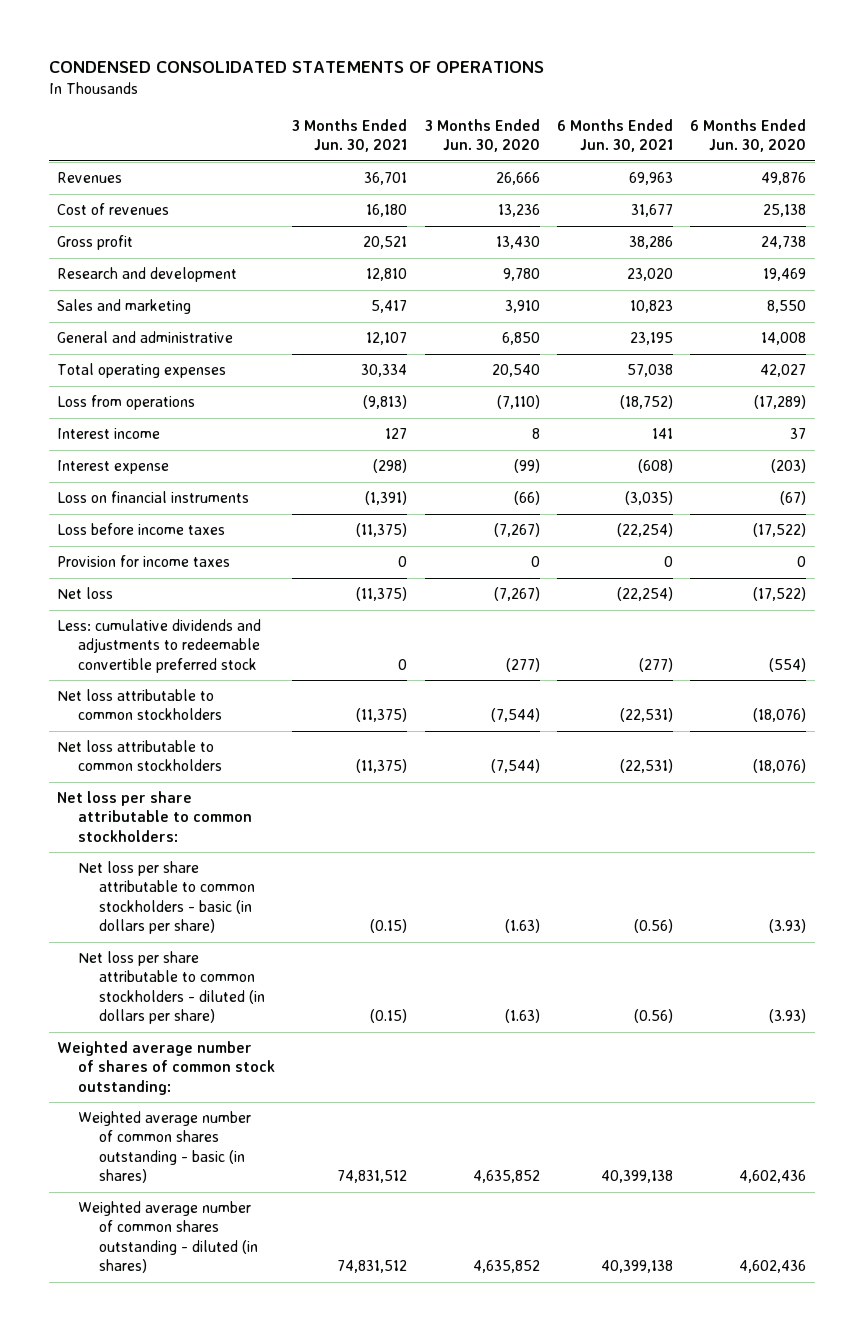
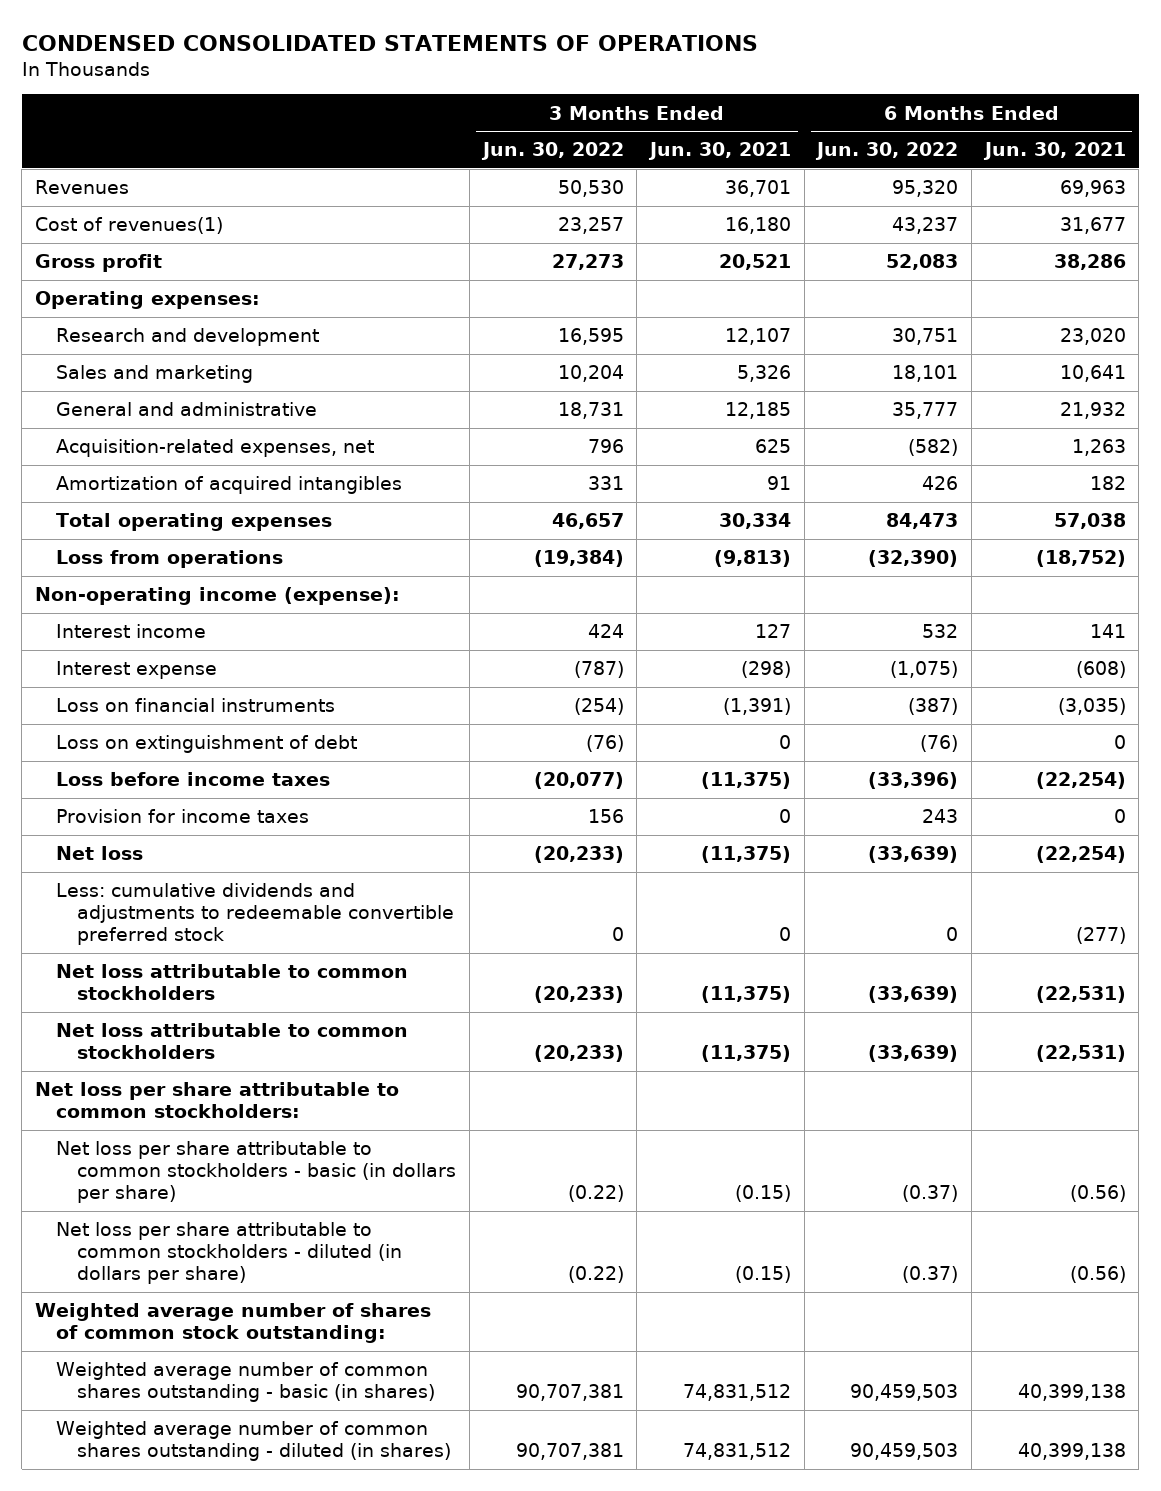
[424,119,540,153] 3 Months Ended Jun. 30, 2020 -> none
[690,119,807,153] 6 Months Ended Jun. 30, 2020 -> none
none -> [480,142,624,161] Jun. 30, 2022
none -> [815,142,959,161] Jun. 30, 2022
[57,203,170,216] Cost of revenues -> [34,217,223,235] Cost of revenues(1)
none -> [34,291,260,310] Operating expenses:
[366,268,408,282] 12,810 -> [725,328,792,346] 12,107
[371,300,408,314] 5,417 -> [737,365,792,383] 5,326
[629,300,673,314] 10,823 -> [1059,365,1126,383] 10,641
[366,332,408,346] 12,107 -> [725,402,792,420] 12,185
[629,332,673,346] 23,195 -> [1059,402,1126,420] 21,932
none -> [56,439,375,458] Acquisition-related expenses, net
none -> [56,476,403,495] Amortization of acquired intangibles
none -> [34,587,400,606] Non-operating income (expense):
none -> [56,735,358,754] Loss on extinguishment of debt

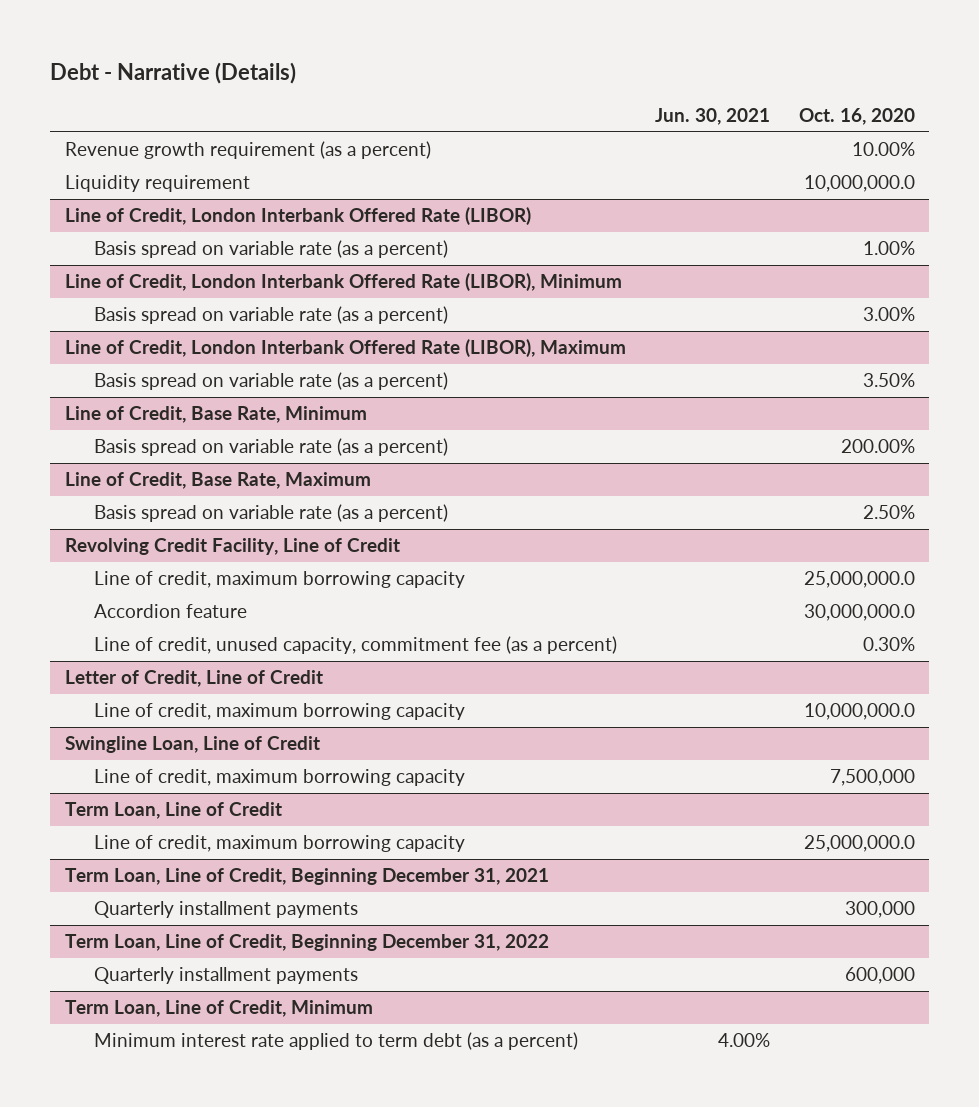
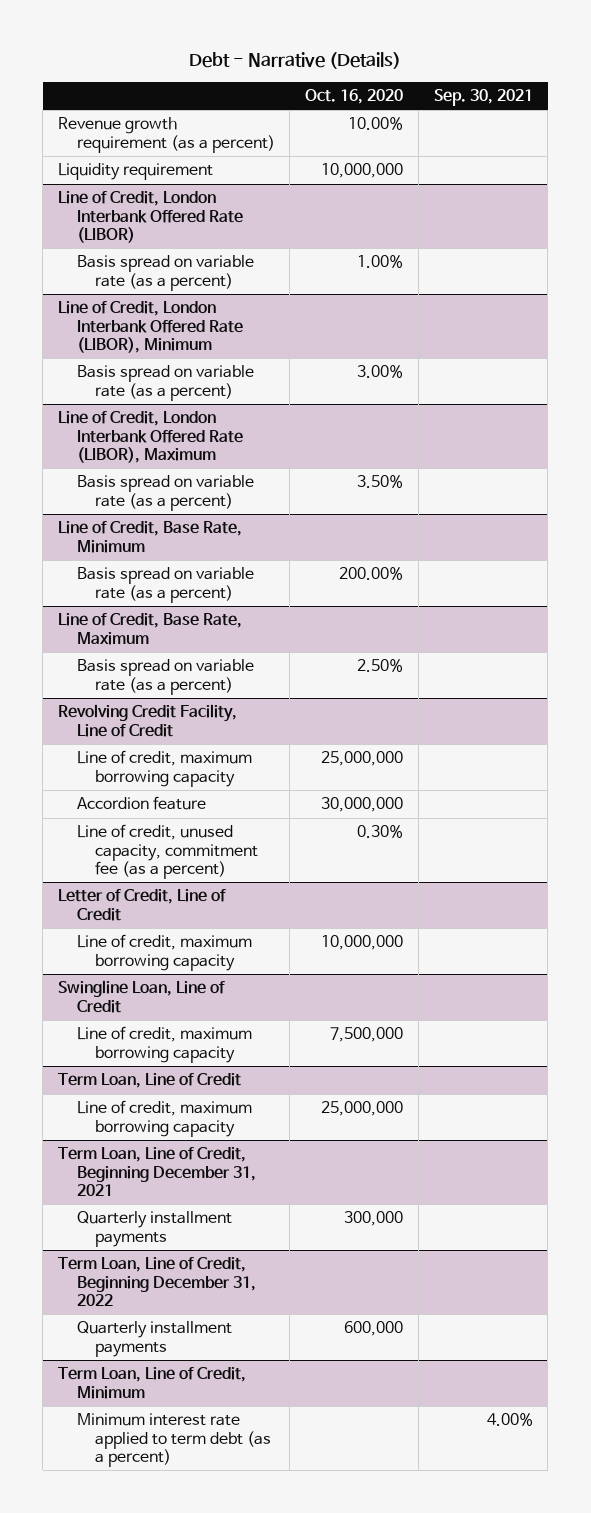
[654,107,770,125] Jun. 30, 2021 -> none
none -> [433,89,533,107] Sep. 30, 2021
[803,175,915,193] 10,000,000.0 -> [321,163,404,179] 10,000,000
[803,571,915,589] 25,000,000.0 -> [321,751,404,767] 25,000,000
[803,604,915,622] 30,000,000.0 -> [321,797,404,813] 30,000,000
[803,703,915,721] 10,000,000.0 -> [321,935,404,951] 10,000,000
[803,835,915,853] 25,000,000.0 -> [321,1101,404,1117] 25,000,000

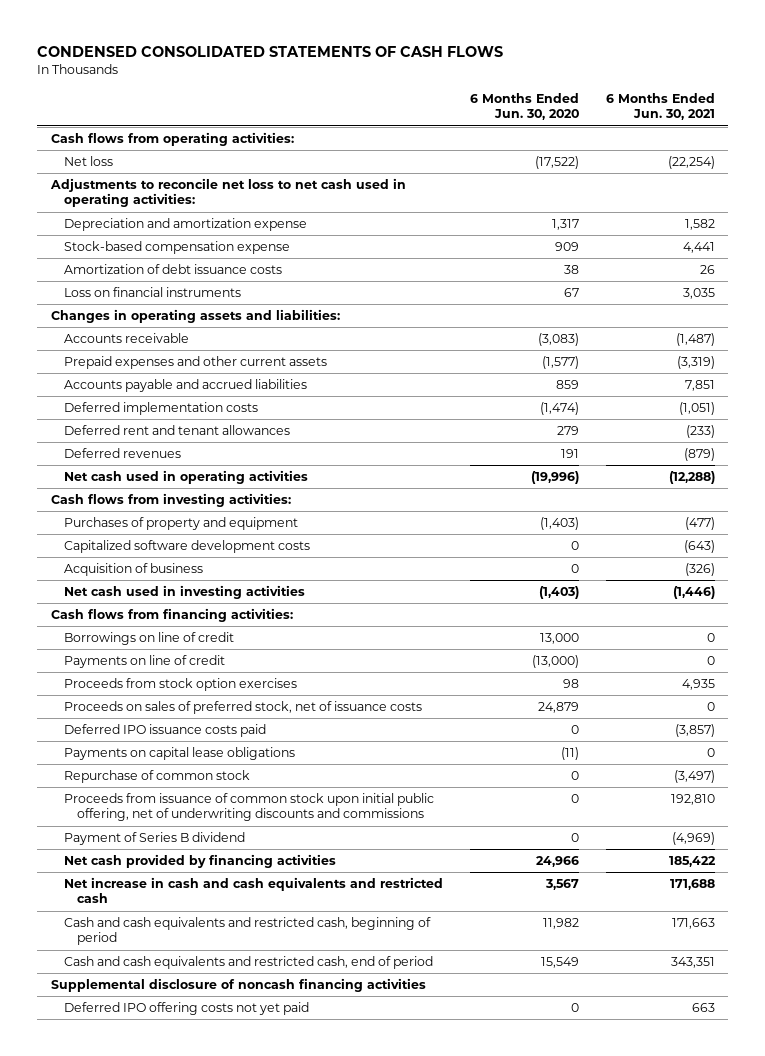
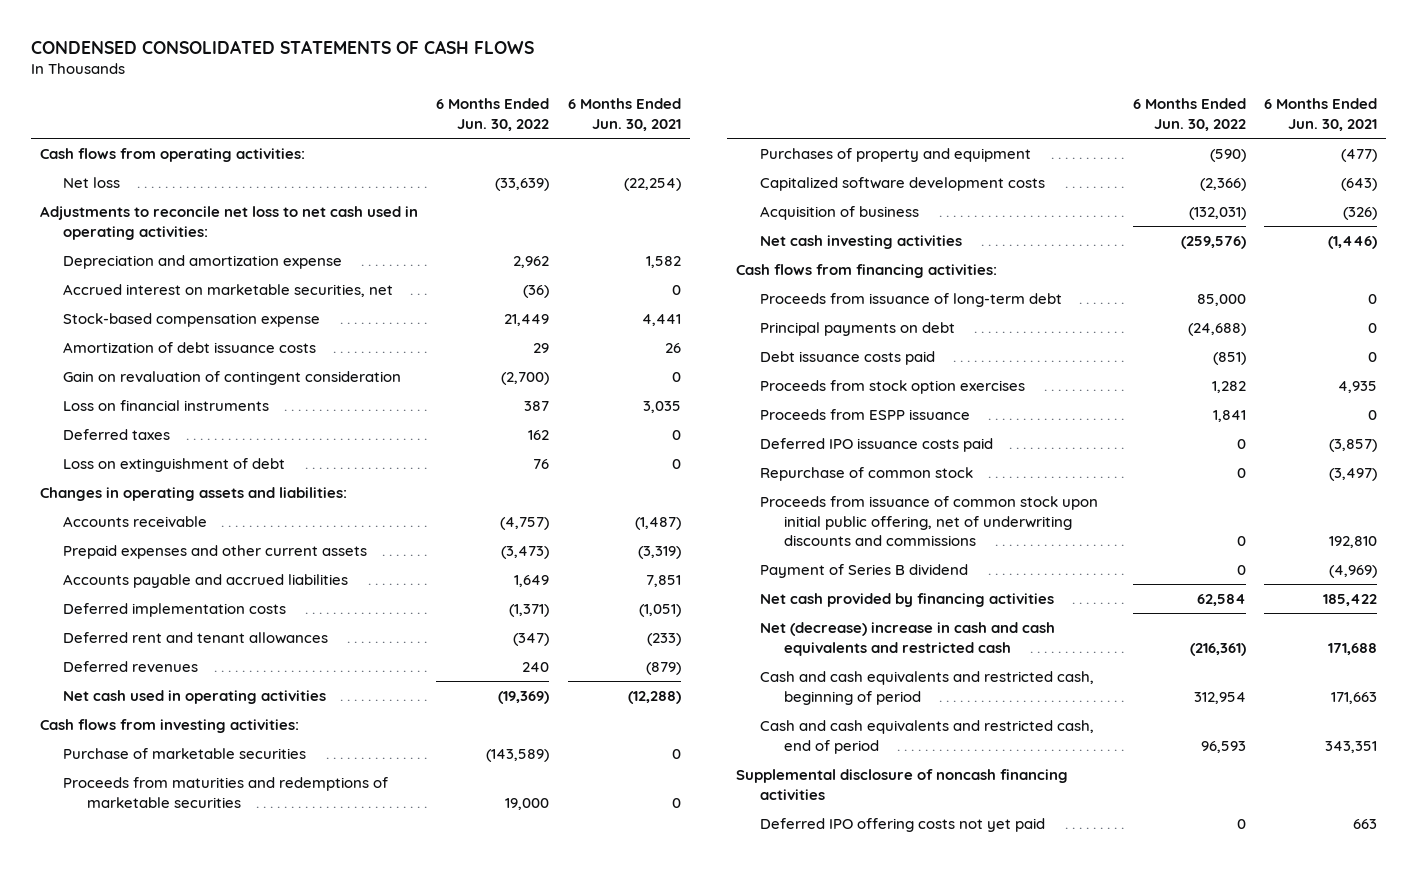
[469,93,579,121] 6 Months Ended Jun. 30, 2020 -> none
none -> [436,98,550,131] 6 Months Ended Jun. 30, 2022
none -> [63,284,394,298] Accrued interest on marketable securities, net
none -> [63,371,402,386] Gain on revaluation of contingent consideration
none -> [63,429,171,441] Deferred taxes
none -> [63,458,286,473] Loss on extinguishment of debt
none -> [63,748,307,760] Purchase of marketable securities
none -> [63,777,389,808] Proceeds from maturities and redemptions of marketable securities
[63,585,305,600] Net cash used in investing activities -> [759,235,962,250] Net cash investing activities
[63,632,234,646] Borrowings on line of credit -> none
[63,655,225,669] Payments on line of credit -> none
none -> [759,293,1062,308] Proceeds from issuance of long-term debt
none -> [759,322,955,337] Principal payments on debt
none -> [759,351,935,366] Debt issuance costs paid
[63,701,422,715] Proceeds on sales of preferred stock, net of issuance costs -> none
none -> [759,409,970,421] Proceeds from ESPP issuance
[63,747,295,761] Payments on capital lease obligations -> none
[63,877,443,904] Net increase in cash and cash equivalents and restricted cash -> [759,622,1055,656] Net (decrease) increase in cash and cash equivalents and restricted cash

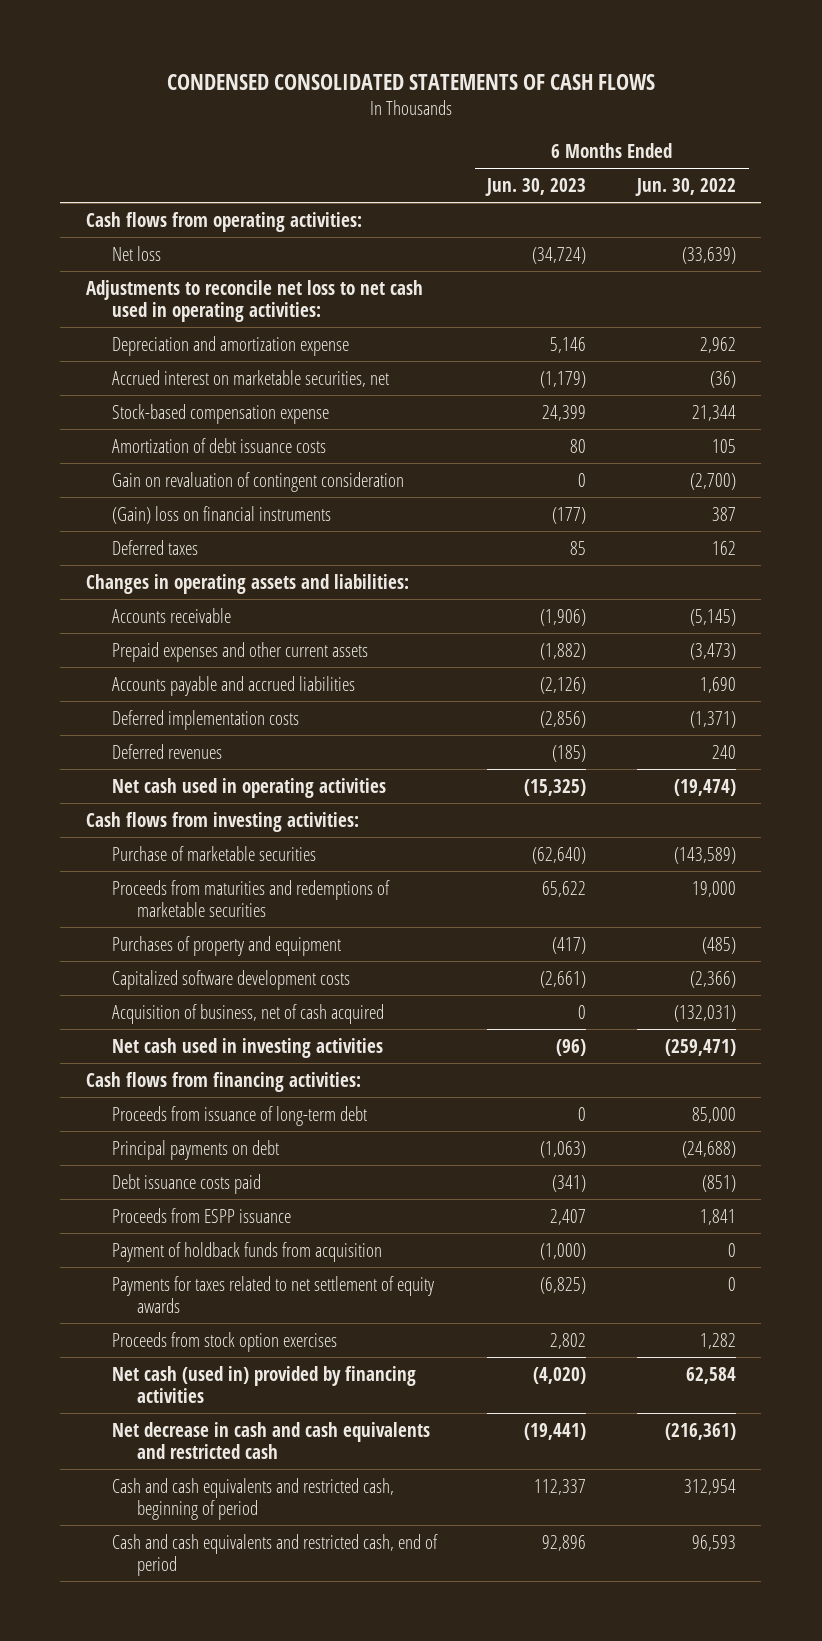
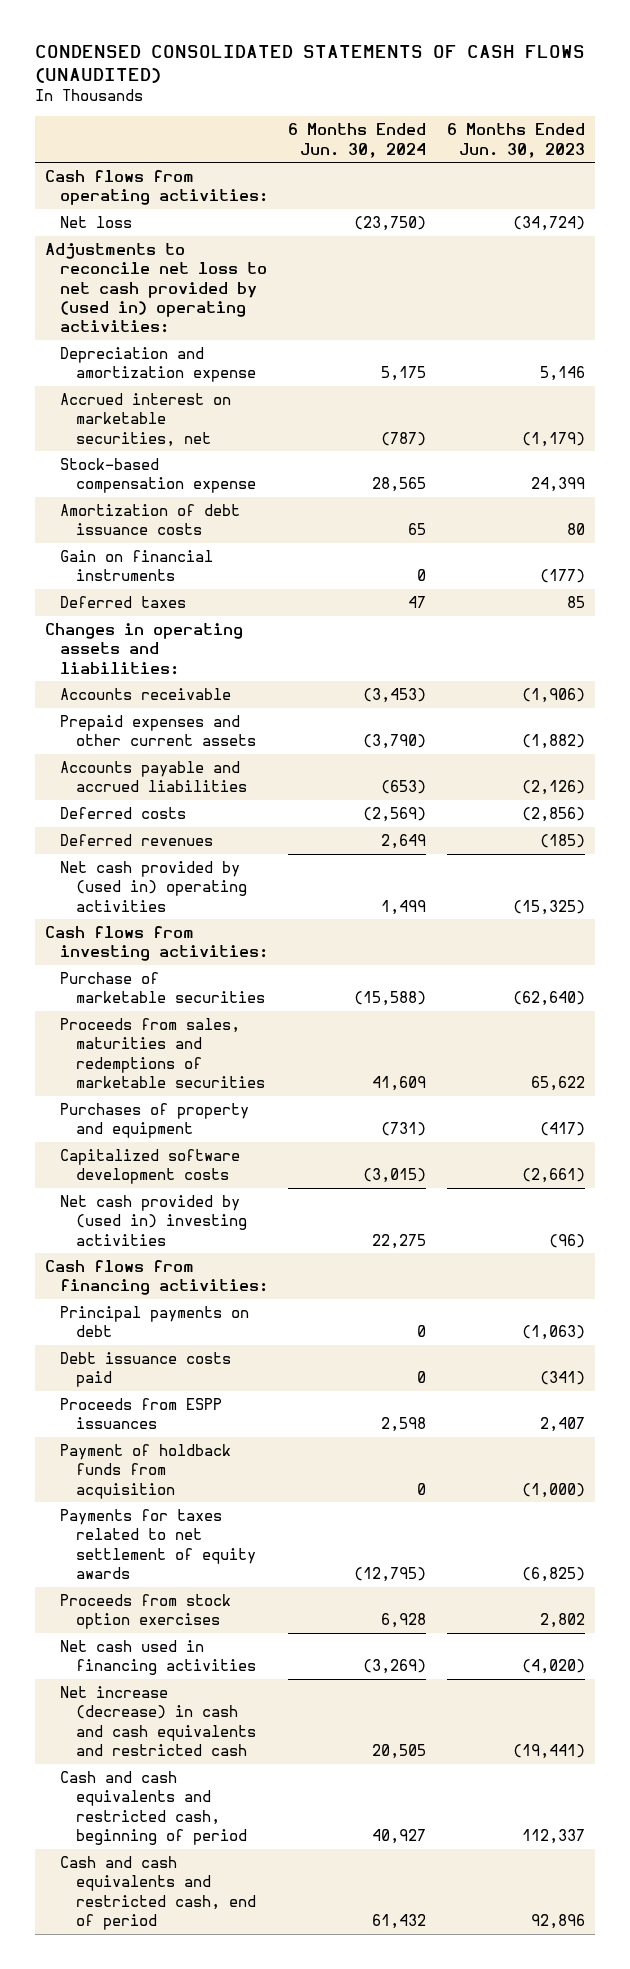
[166,73,655,90] CONDENSED CONSOLIDATED STATEMENTS OF CASH FLOWS -> [34,45,585,84] CONDENSED CONSOLIDATED STATEMENTS OF CASH FLOWS (UNAUDITED)
[635,178,737,197] Jun. 30, 2022 -> none
none -> [288,123,427,158] 6 Months Ended Jun. 30, 2024
[85,279,423,322] Adjustments to reconcile net loss to net cash used in operating activities: -> [45,242,268,334] Adjustments to reconcile net loss to net cash provided by (used in) operating activities:
[111,471,404,492] Gain on revaluation of contingent consideration -> none
[111,505,331,524] (Gain) loss on financial instruments -> [60,549,214,582] Gain on financial instruments
[111,709,299,730] Deferred implementation costs -> [60,806,187,819] Deferred costs
[111,777,386,798] Net cash used in operating activities -> [60,860,247,912] Net cash provided by (used in) operating activities
[111,879,390,917] Proceeds from maturities and redemptions of marketable securities -> [60,1017,265,1088] Proceeds from sales, maturities and redemptions of marketable securities
[111,1003,384,1024] Acquisition of business, net of cash acquired -> none
[111,1037,383,1058] Net cash used in investing activities -> [60,1194,247,1246] Net cash provided by (used in) investing activities
[111,1105,367,1126] Proceeds from issuance of long-term debt -> none
[111,1207,291,1223] Proceeds from ESPP issuance -> [60,1397,223,1430] Proceeds from ESPP issuances
[111,1365,416,1403] Net cash (used in) provided by financing activities -> [60,1639,256,1676] Net cash used in financing activities
[111,1421,430,1459] Net decrease in cash and cash equivalents and restricted cash -> [60,1685,256,1756] Net increase (decrease) in cash and cash equivalents and restricted cash

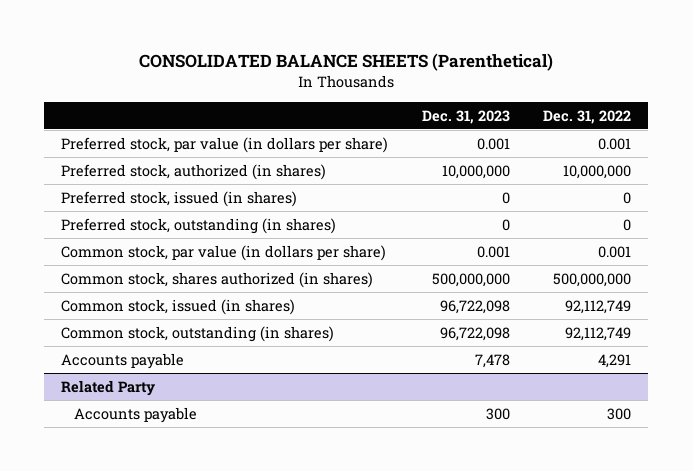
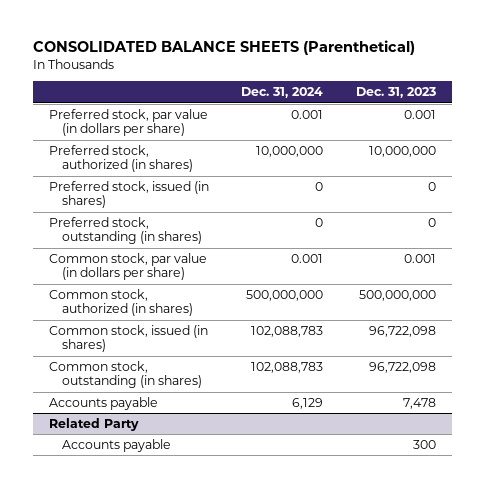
[543,109,632,124] Dec. 31, 2022 -> none
none -> [241,87,324,99] Dec. 31, 2024
[61,271,374,288] Common stock, shares authorized (in shares) -> [49,288,194,317] Common stock, authorized (in shares)

